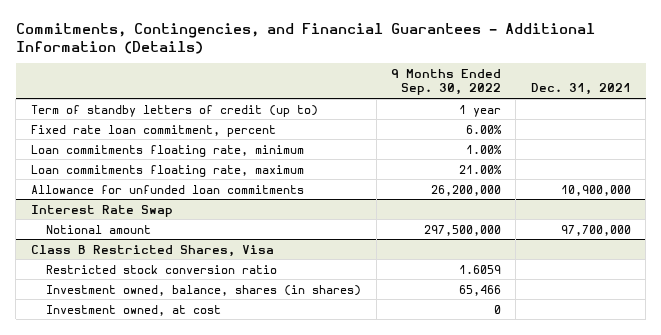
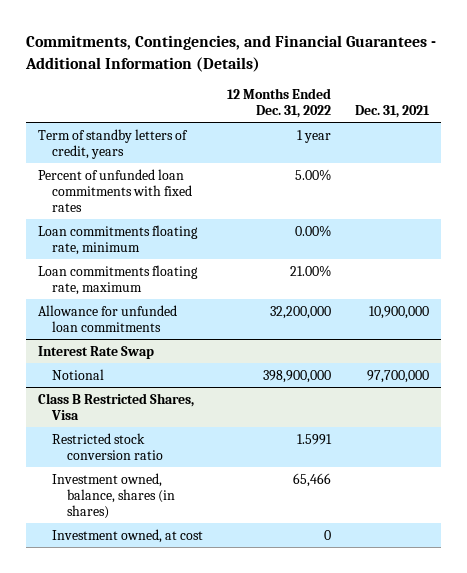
[390,68,501,96] 9 Months Ended Sep. 30, 2022 -> none
none -> [227,88,332,119] 12 Months Ended Dec. 31, 2022
[30,124,276,137] Fixed rate loan commitment, percent -> none
[30,104,318,117] Term of standby letters of credit (up to) -> [37,128,188,159] Term of standby letters of credit, years
none -> [37,168,193,212] Percent of unfunded loan commitments with fixed rates
[46,224,152,234] Notional amount -> [52,368,105,380] Notional

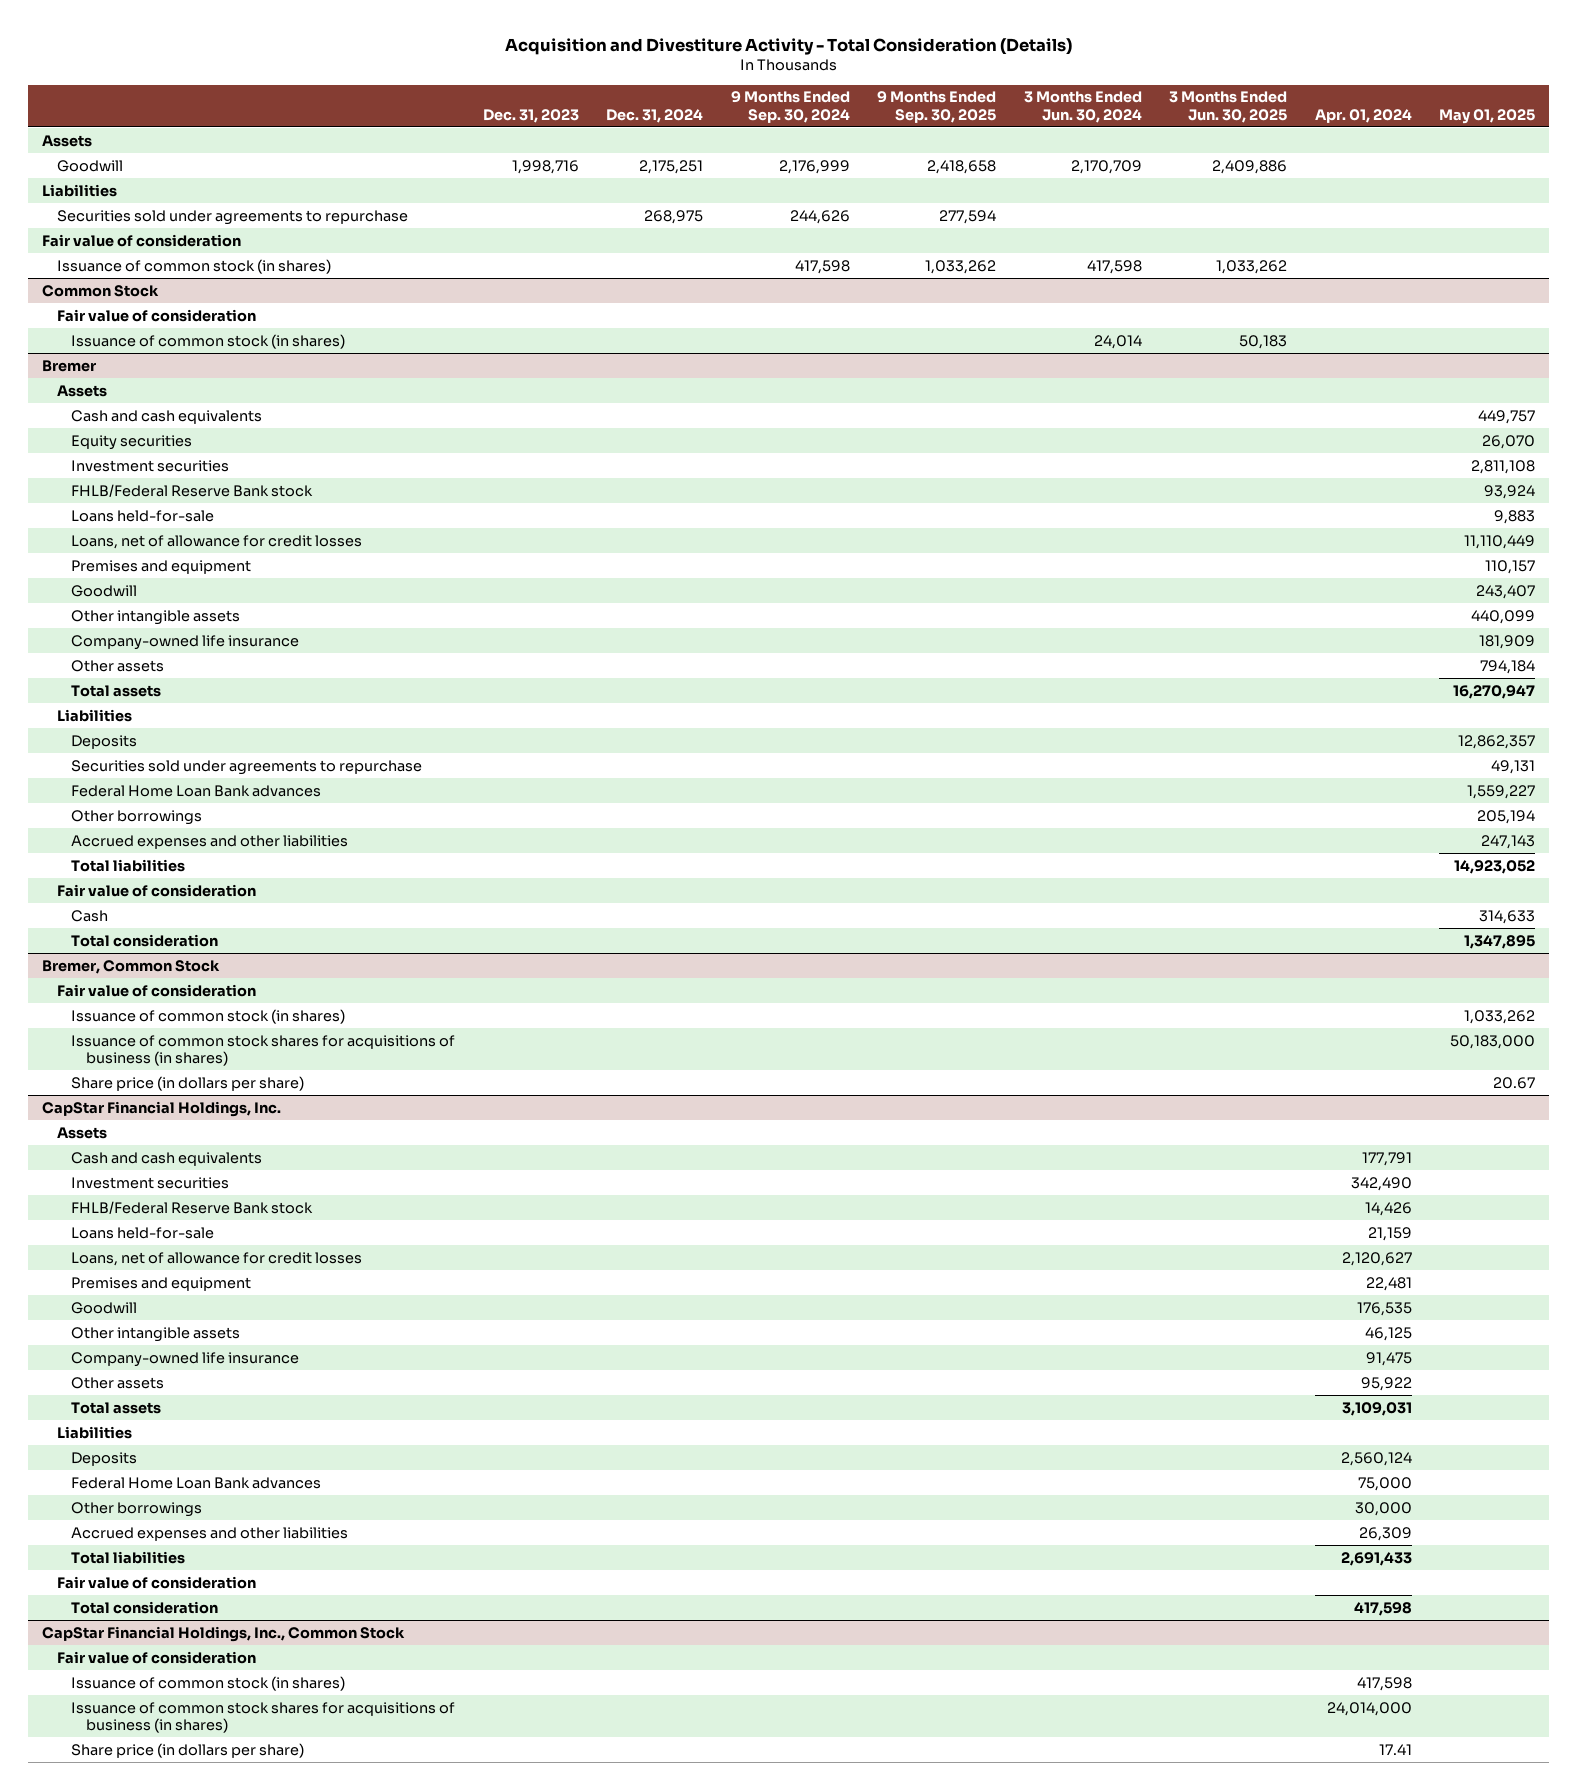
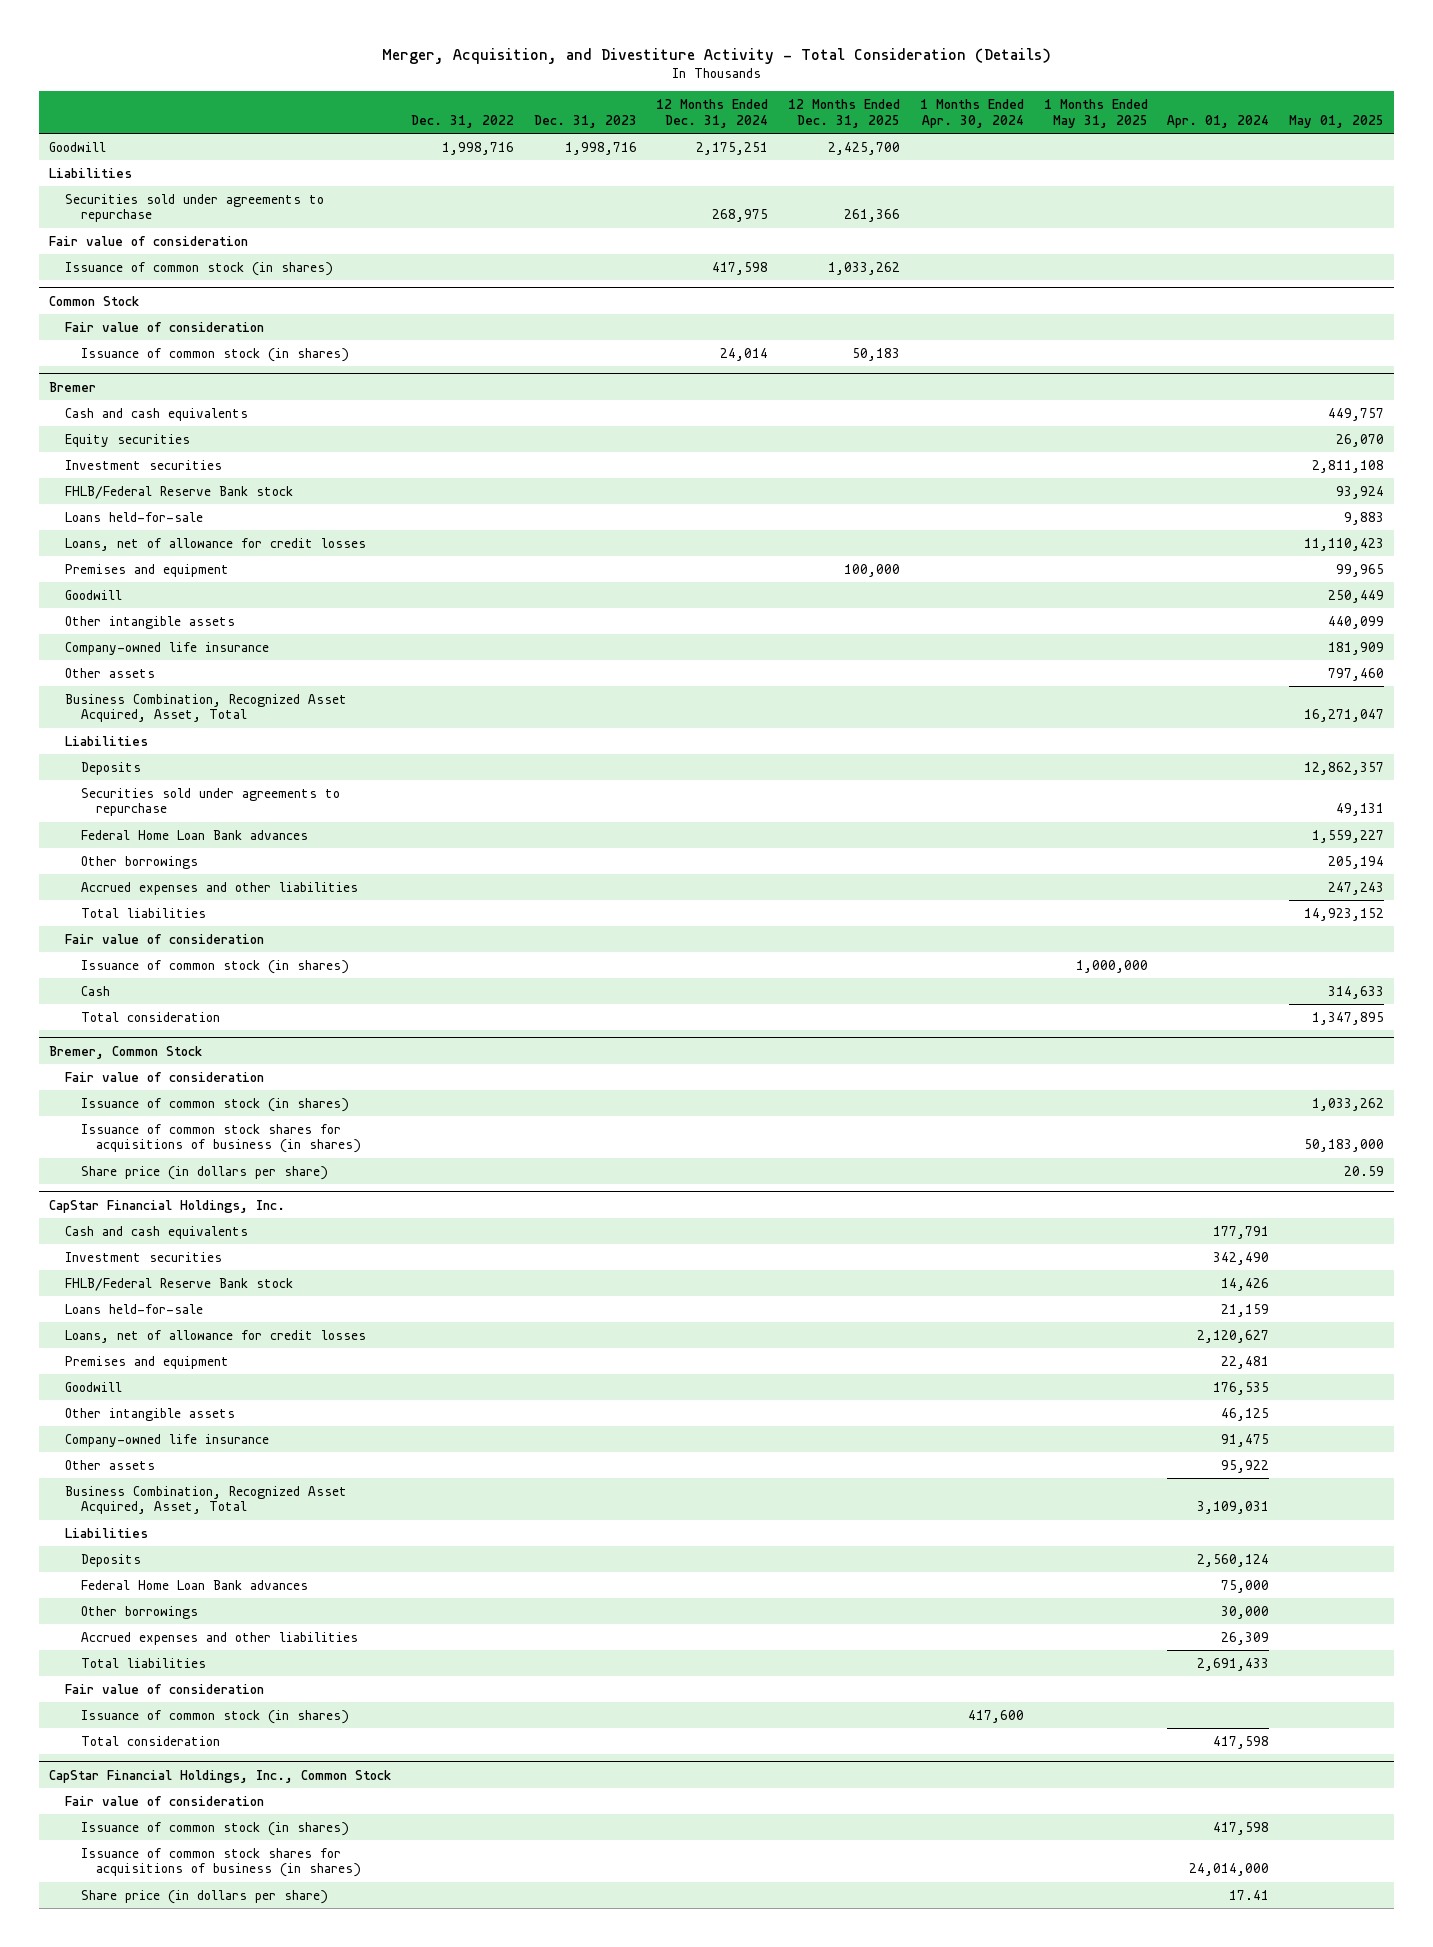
[504,37,1072,55] Acquisition and Divestiture Activity - Total Consideration (Details) -> [381,48,1051,65] Merger, Acquisition, and Divestiture Activity - Total Consideration (Details)
[606,108,704,123] Dec. 31, 2024 -> none
[730,91,850,123] 9 Months Ended Sep. 30, 2024 -> none
[877,91,997,123] 9 Months Ended Sep. 30, 2025 -> none
[1023,91,1142,123] 3 Months Ended Jun. 30, 2024 -> none
[1169,91,1288,123] 3 Months Ended Jun. 30, 2025 -> none
none -> [410,114,514,128] Dec. 31, 2022
none -> [656,99,769,128] 12 Months Ended Dec. 31, 2024
none -> [788,99,901,128] 12 Months Ended Dec. 31, 2025
none -> [919,99,1024,128] 1 Months Ended Apr. 30, 2024
none -> [1043,99,1148,128] 1 Months Ended May 31, 2025
[42,134,93,147] Assets -> none
[56,384,107,397] Assets -> none
[1464,534,1536,549] 11,110,449 -> [1303,537,1384,551] 11,110,423
[1485,559,1536,574] 110,157 -> [1335,563,1384,577] 99,965
[1476,584,1536,599] 243,407 -> [1327,589,1384,603] 250,449
[1480,659,1536,674] 794,184 -> [1327,667,1384,681] 797,460
[71,684,162,697] Total assets -> [64,693,347,723] Business Combination, Recognized Asset Acquired, Asset, Total
[1453,684,1536,699] 16,270,947 -> [1303,709,1384,723] 16,271,047
[1481,834,1536,849] 247,143 -> [1327,881,1384,895] 247,243
[1454,859,1536,874] 14,923,052 -> [1303,907,1384,921] 14,923,152
none -> [80,959,349,974] Issuance of common stock (in shares)
[1493,1076,1536,1089] 20.67 -> [1343,1165,1384,1176] 20.59
[56,1126,107,1139] Assets -> none
[71,1401,162,1414] Total assets -> [64,1485,347,1515] Business Combination, Recognized Asset Acquired, Asset, Total
none -> [80,1709,349,1724] Issuance of common stock (in shares)

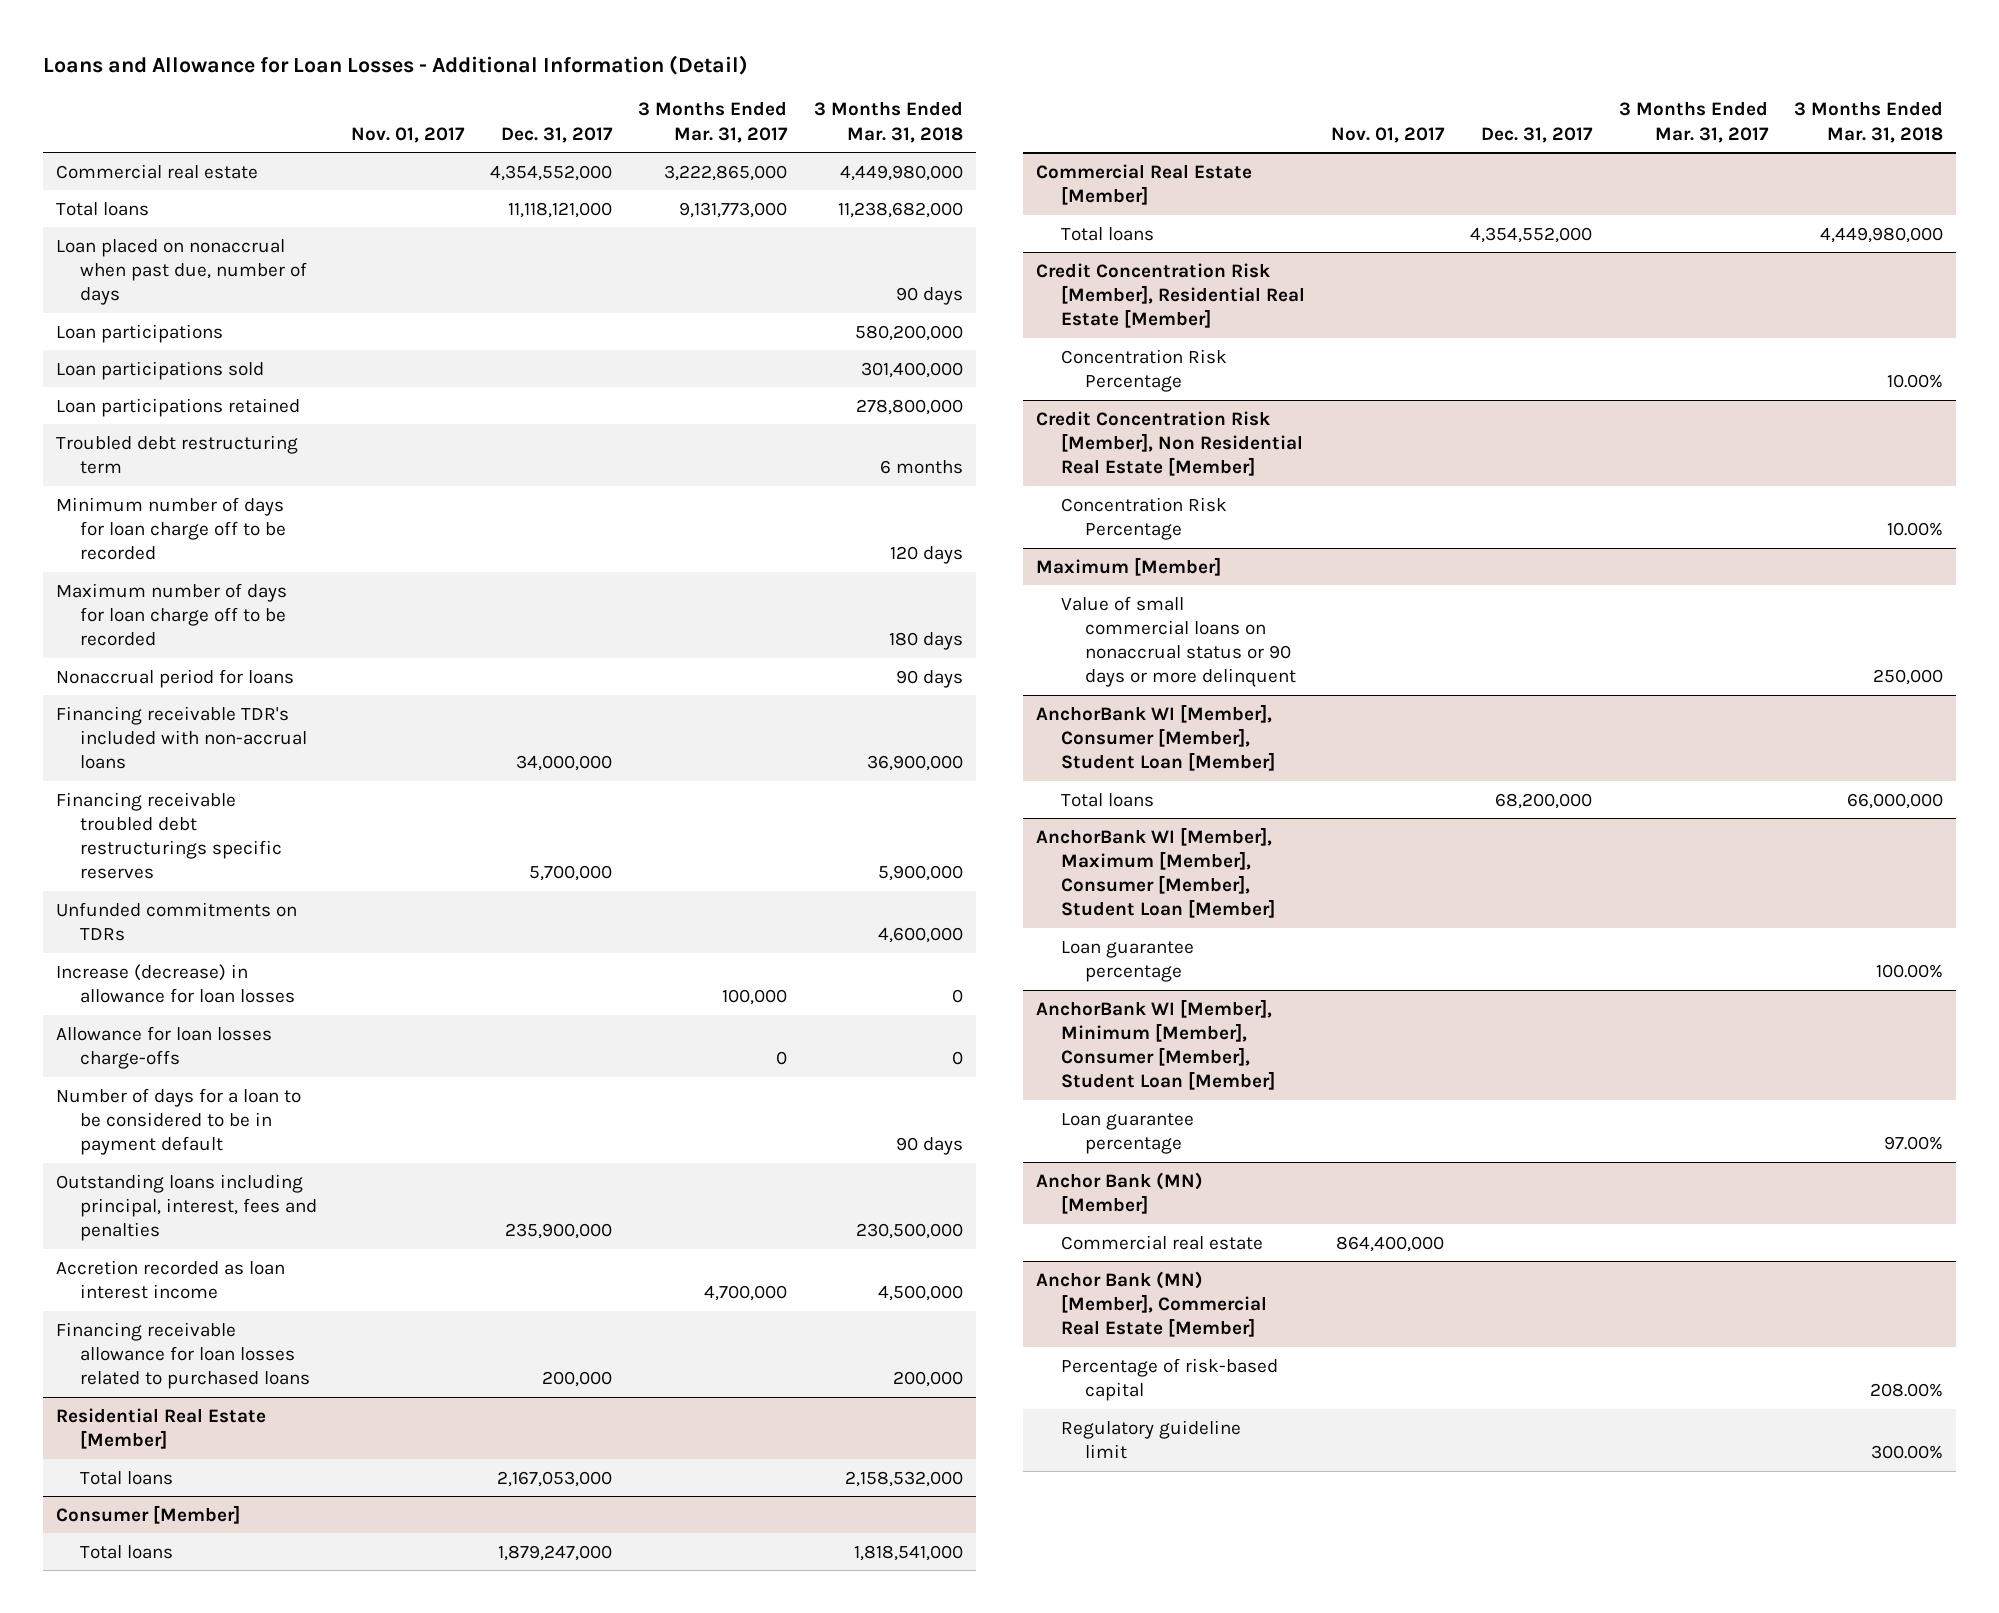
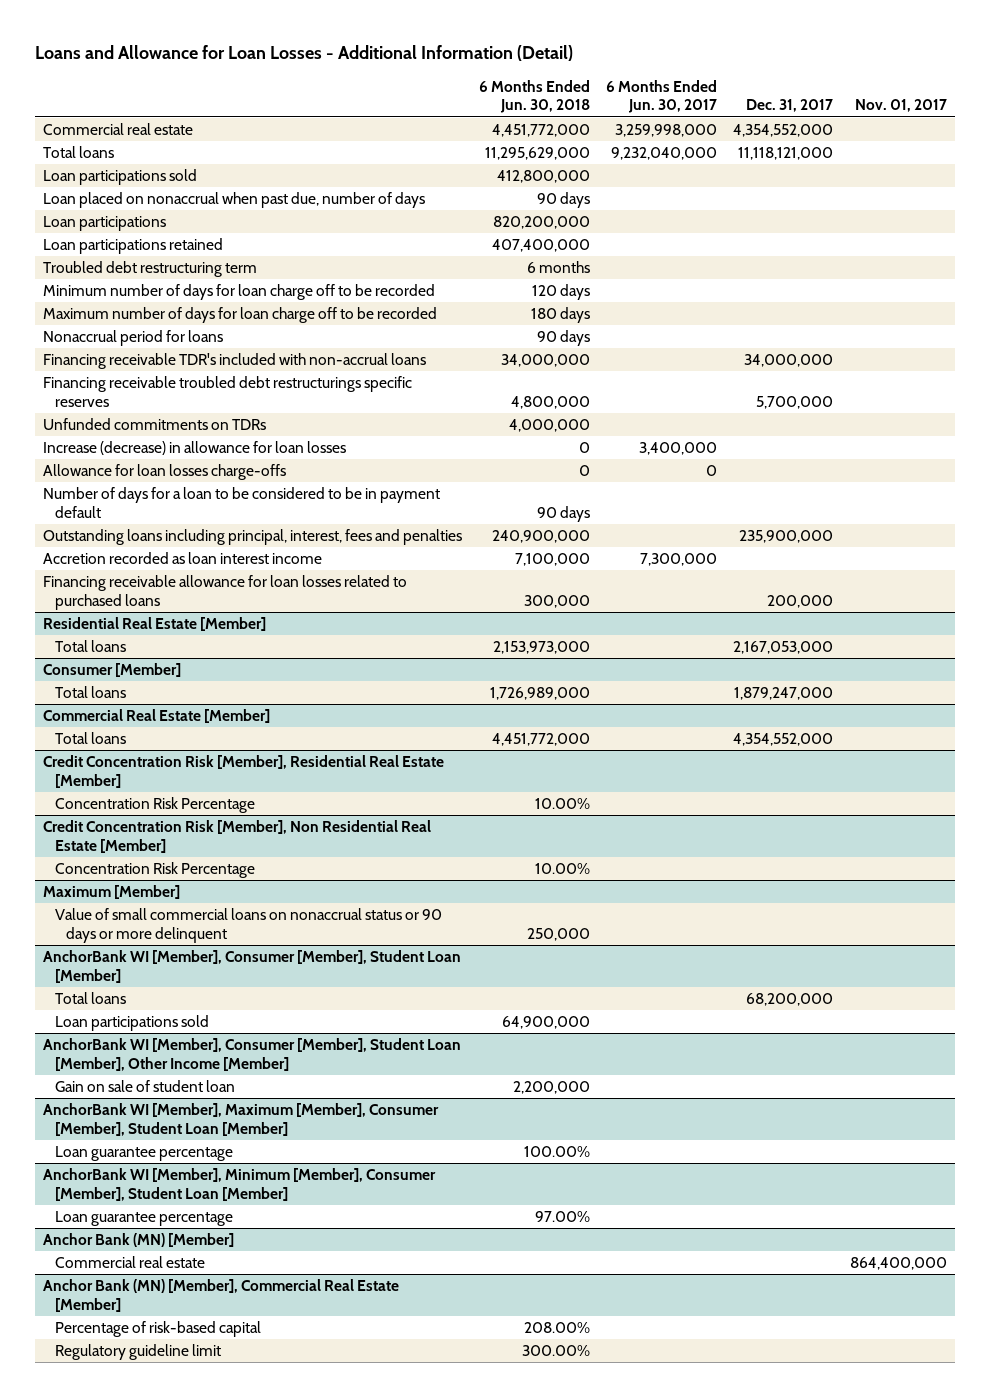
[638,101,789,143] 3 Months Ended Mar. 31, 2017 -> none
[813,101,963,143] 3 Months Ended Mar. 31, 2018 -> none
none -> [478,80,590,114] 6 Months Ended Jun. 30, 2018
none -> [605,80,717,114] 6 Months Ended Jun. 30, 2017
[55,360,264,380] Loan participations sold -> [43,169,198,186] Loan participations sold
none -> [54,1015,209,1032] Loan participations sold
none -> [43,1038,462,1071] AnchorBank WI [Member], Consumer [Member], Student Loan [Member], Other Income [Member]
none -> [54,1080,235,1093] Gain on sale of student loan

